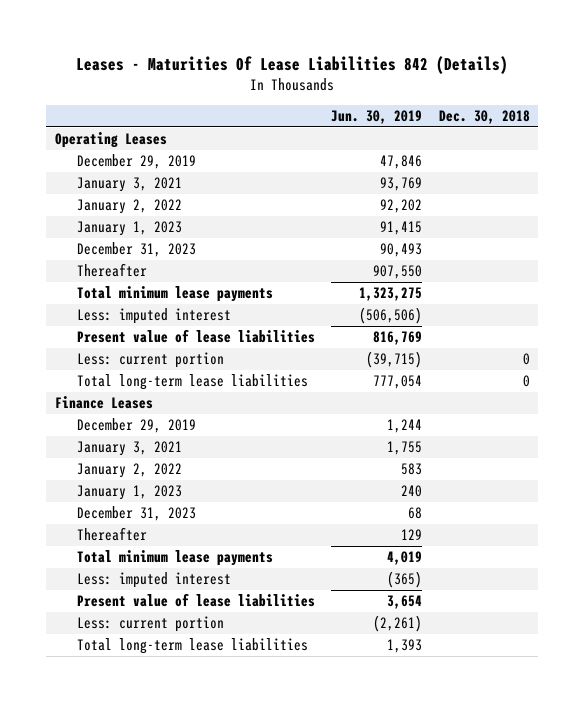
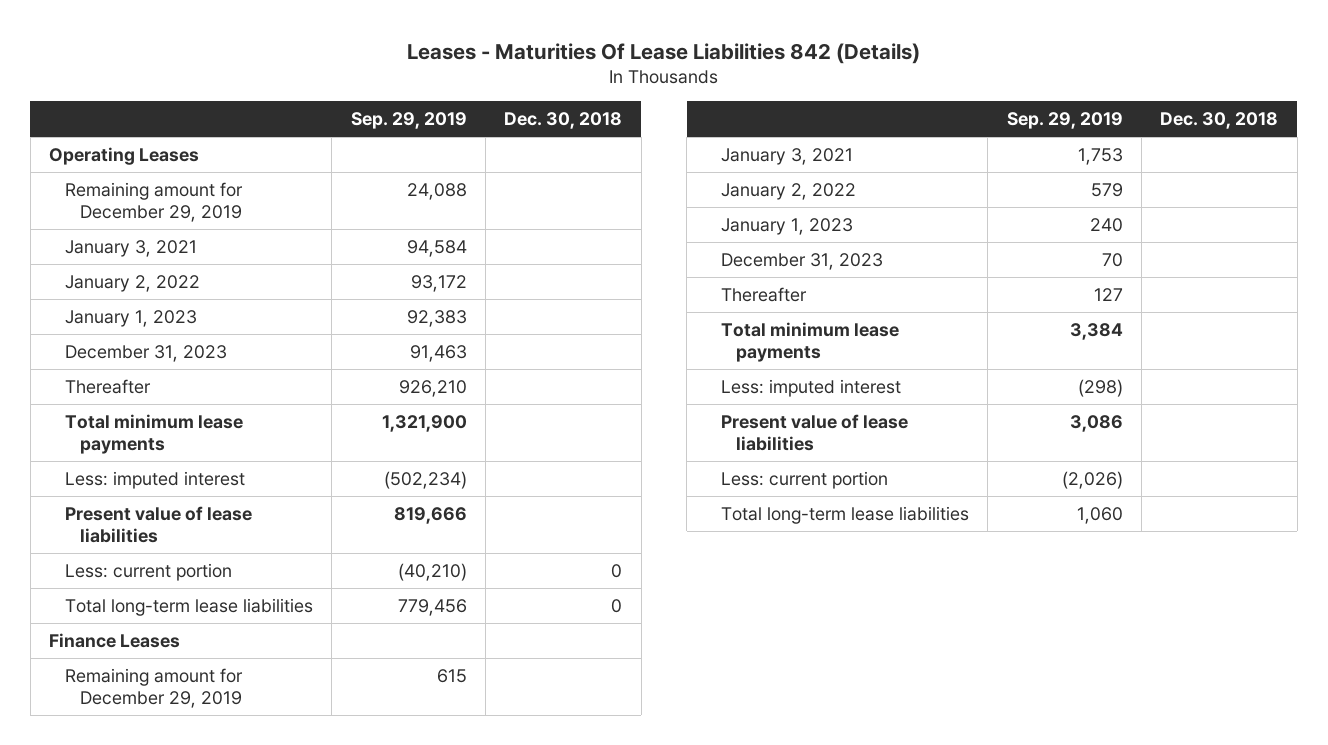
[331,109,423,124] Jun. 30, 2019 -> none
none -> [350,112,467,130] Sep. 29, 2019
[76,154,196,170] December 29, 2019 -> [64,181,243,223] Remaining amount for December 29, 2019
[76,418,196,434] December 29, 2019 -> [64,667,243,709] Remaining amount for December 29, 2019

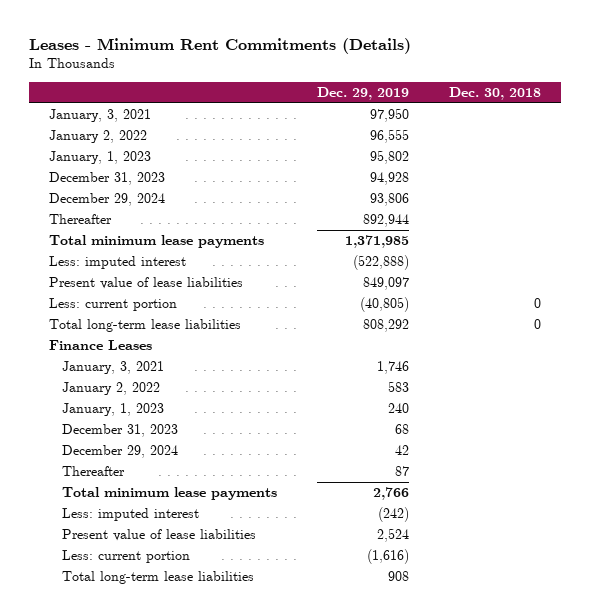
[406,42,920,64] Leases - Maturities Of Lease Liabilities 842 (Details) -> [29,38,412,55] Leases - Minimum Rent Commitments (Details)
[350,112,467,130] Sep. 29, 2019 -> none
none -> [316,86,409,100] Dec. 29, 2019
[49,146,200,165] Operating Leases -> none
[64,239,197,257] January 3, 2021 -> none
[64,181,243,223] Remaining amount for December 29, 2019 -> [49,109,152,123] January, 3, 2021
[64,309,197,327] January 1, 2023 -> [49,151,152,165] January, 1, 2023
none -> [49,193,166,207] December 29, 2024
[720,147,853,165] January 3, 2021 -> none
[64,667,243,709] Remaining amount for December 29, 2019 -> [62,361,165,375] January, 3, 2021
[720,217,853,235] January 1, 2023 -> [62,403,165,417] January, 1, 2023
none -> [62,445,179,459] December 29, 2024

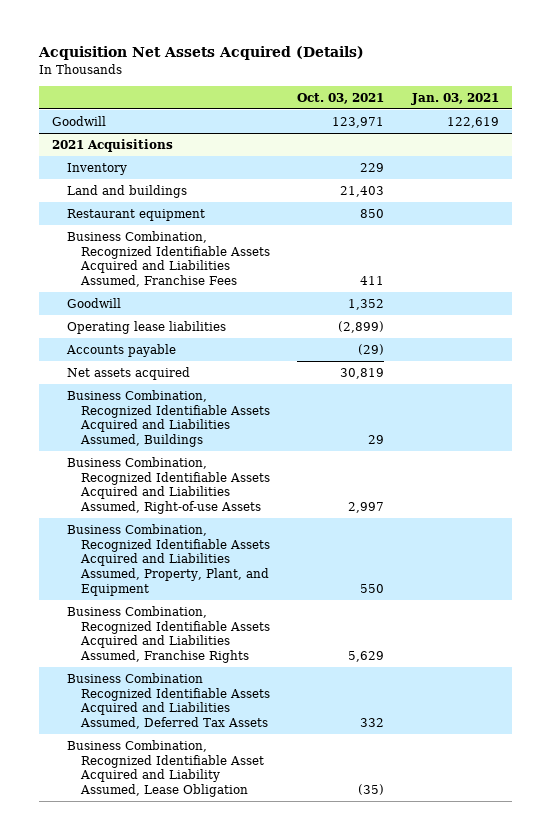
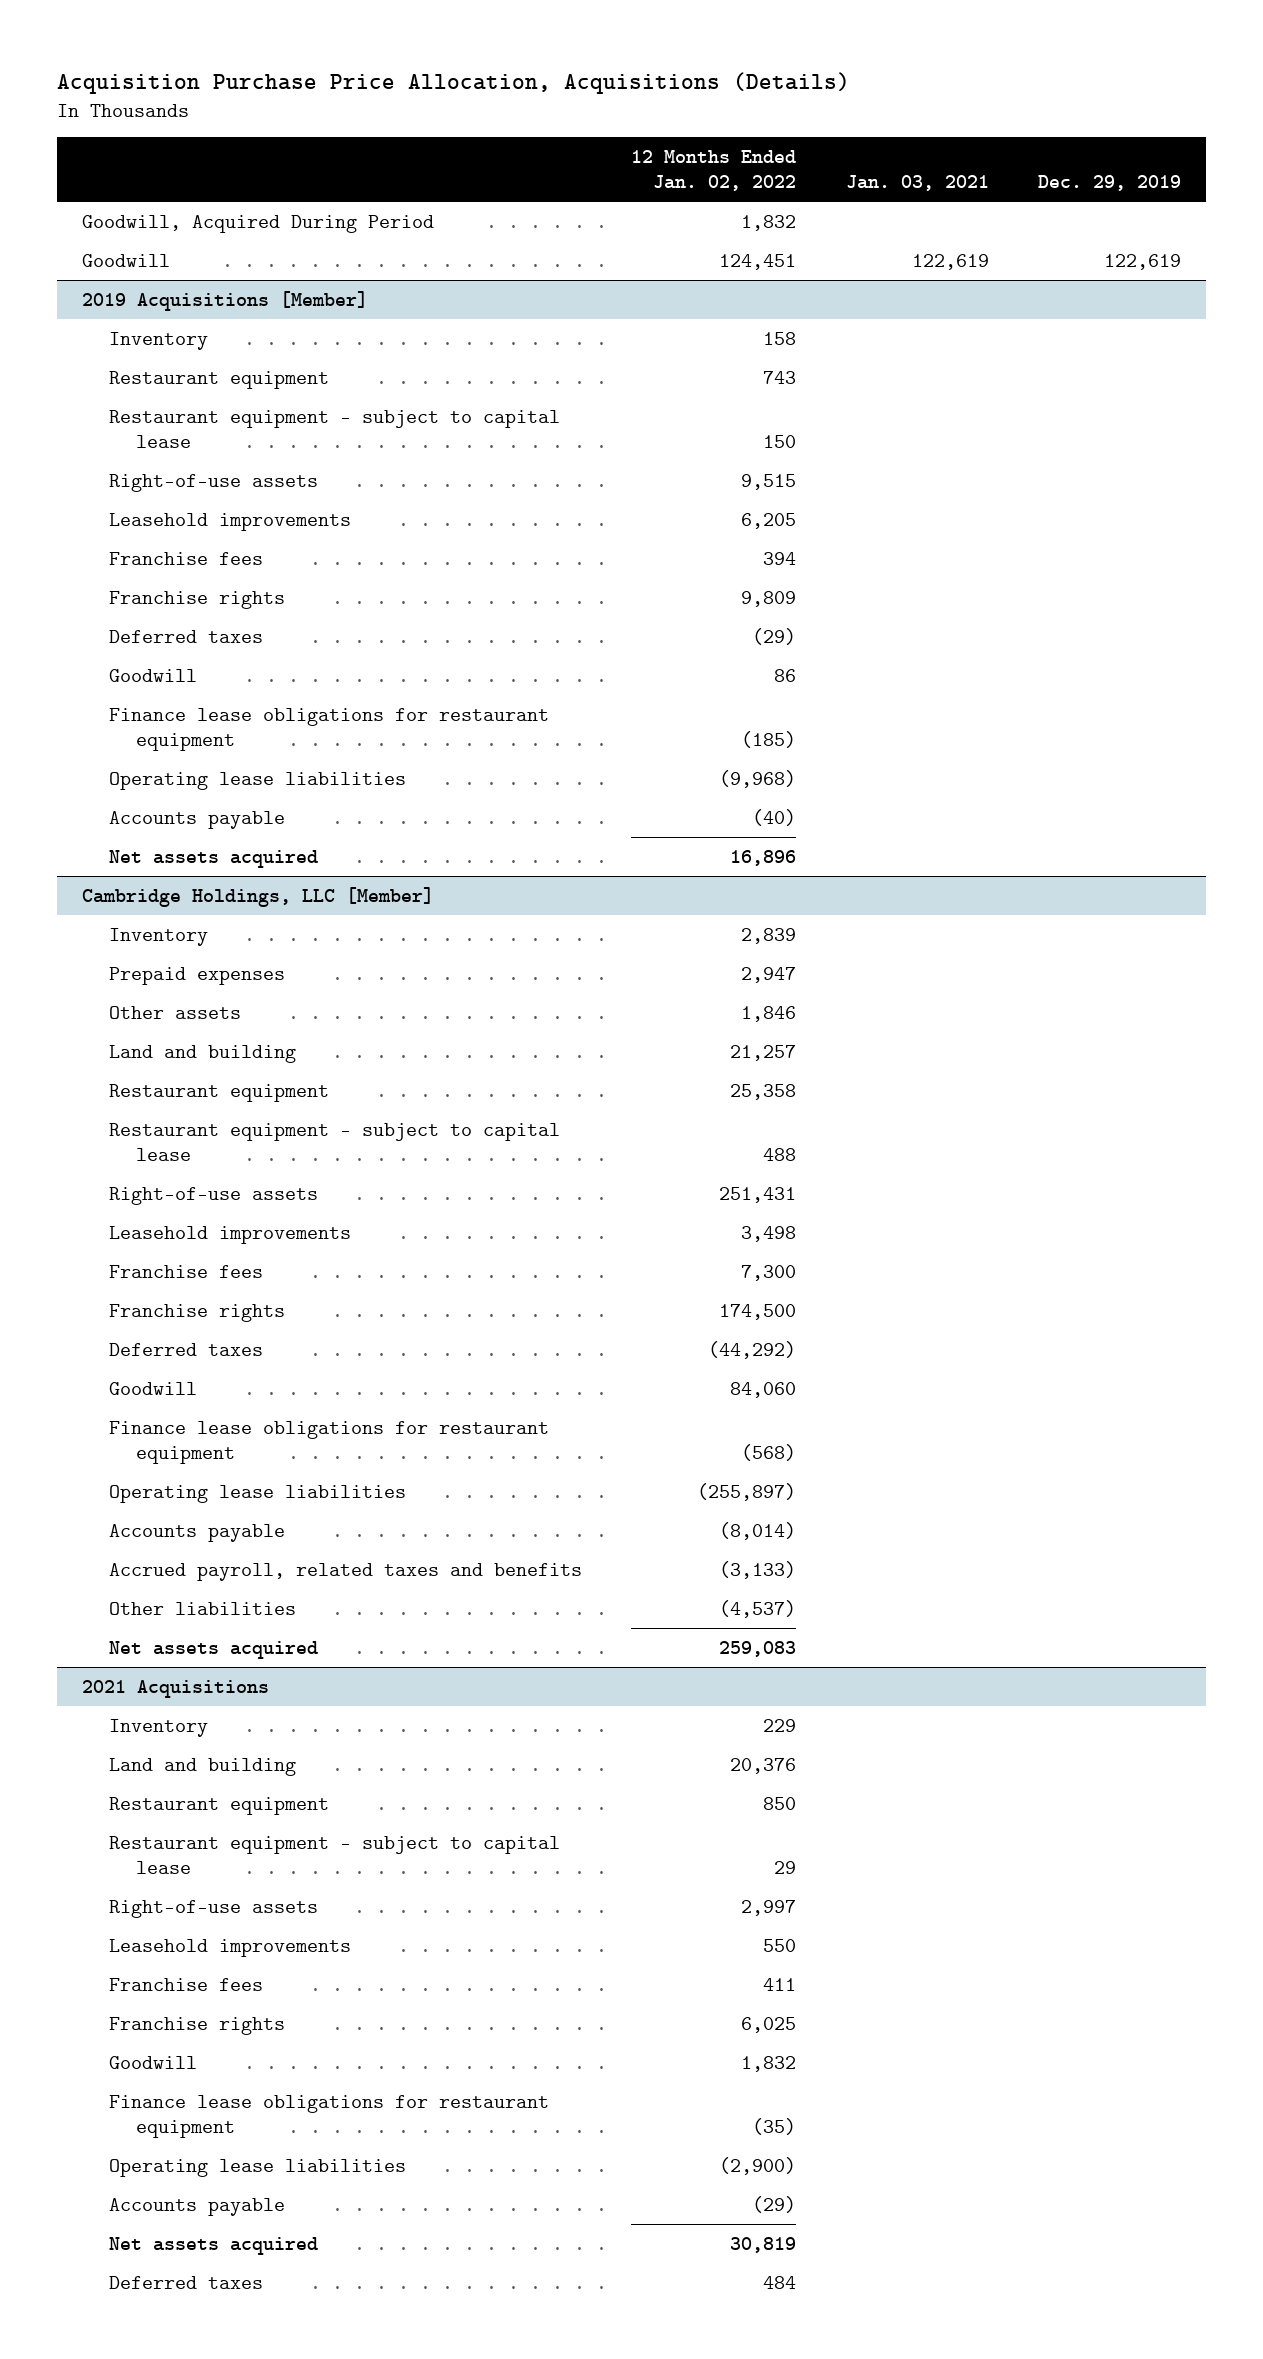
[37,46,364,61] Acquisition Net Assets Acquired (Details) -> [57,71,851,94] Acquisition Purchase Price Allocation, Acquisitions (Details)
[297,92,385,104] Oct. 03, 2021 -> none
none -> [631,149,797,191] 12 Months Ended Jan. 02, 2022
none -> [1038,174,1182,191] Dec. 29, 2019
none -> [81,214,434,233] Goodwill, Acquired During Period
none -> [81,290,368,311] 2019 Acquisitions [Member]
none -> [108,331,208,350] Inventory
none -> [108,370,329,389] Restaurant equipment
none -> [108,409,560,448] Restaurant equipment - subject to capital lease
none -> [108,473,318,492] Right-of-use assets
none -> [108,512,351,531] Leasehold improvements
none -> [108,551,263,565] Franchise fees
none -> [108,590,285,609] Franchise rights
none -> [108,629,263,643] Deferred taxes
none -> [108,668,197,682] Goodwill
none -> [108,707,549,751] Finance lease obligations for restaurant equipment
none -> [108,771,406,790] Operating lease liabilities
none -> [108,810,285,829] Accounts payable
none -> [108,849,318,868] Net assets acquired
none -> [81,886,434,907] Cambridge Holdings, LLC [Member]
none -> [108,927,208,946] Inventory
none -> [108,966,285,985] Prepaid expenses
none -> [108,1005,241,1019] Other assets
none -> [108,1044,296,1063] Land and building
none -> [108,1083,329,1102] Restaurant equipment
none -> [108,1122,560,1161] Restaurant equipment - subject to capital lease
none -> [108,1186,318,1205] Right-of-use assets
none -> [108,1225,351,1244] Leasehold improvements
none -> [108,1264,263,1278] Franchise fees
none -> [108,1303,285,1322] Franchise rights
none -> [108,1342,263,1356] Deferred taxes
none -> [108,1381,197,1395] Goodwill
none -> [108,1420,549,1464] Finance lease obligations for restaurant equipment
none -> [108,1484,406,1503] Operating lease liabilities
none -> [108,1523,285,1542] Accounts payable
none -> [108,1562,582,1581] Accrued payroll, related taxes and benefits
none -> [108,1601,296,1615] Other liabilities
none -> [108,1640,318,1659] Net assets acquired
[66,184,187,198] Land and buildings -> [108,1757,296,1776] Land and building
none -> [108,1835,560,1874] Restaurant equipment - subject to capital lease
none -> [108,1899,318,1918] Right-of-use assets
none -> [108,1938,351,1957] Leasehold improvements
[66,230,270,288] Business Combination, Recognized Identifiable Assets Acquired and Liabilities Assumed, Franchise Fees -> [108,1977,263,1991] Franchise fees
none -> [108,2016,285,2035] Franchise rights
none -> [108,2094,549,2138] Finance lease obligations for restaurant equipment
[66,389,270,448] Business Combination, Recognized Identifiable Assets Acquired and Liabilities Assumed, Buildings -> none
[66,456,270,515] Business Combination, Recognized Identifiable Assets Acquired and Liabilities Assumed, Right-of-use Assets -> none
[66,523,270,597] Business Combination, Recognized Identifiable Assets Acquired and Liabilities Assumed, Property, Plant, and Equipment -> none
[66,605,270,664] Business Combination, Recognized Identifiable Assets Acquired and Liabilities Assumed, Franchise Rights -> none
[66,739,264,798] Business Combination, Recognized Identifiable Asset Acquired and Liability Assumed, Lease Obligation -> none
[66,672,270,730] Business Combination Recognized Identifiable Assets Acquired and Liabilities Assumed, Deferred Tax Assets -> [108,2275,263,2289] Deferred taxes

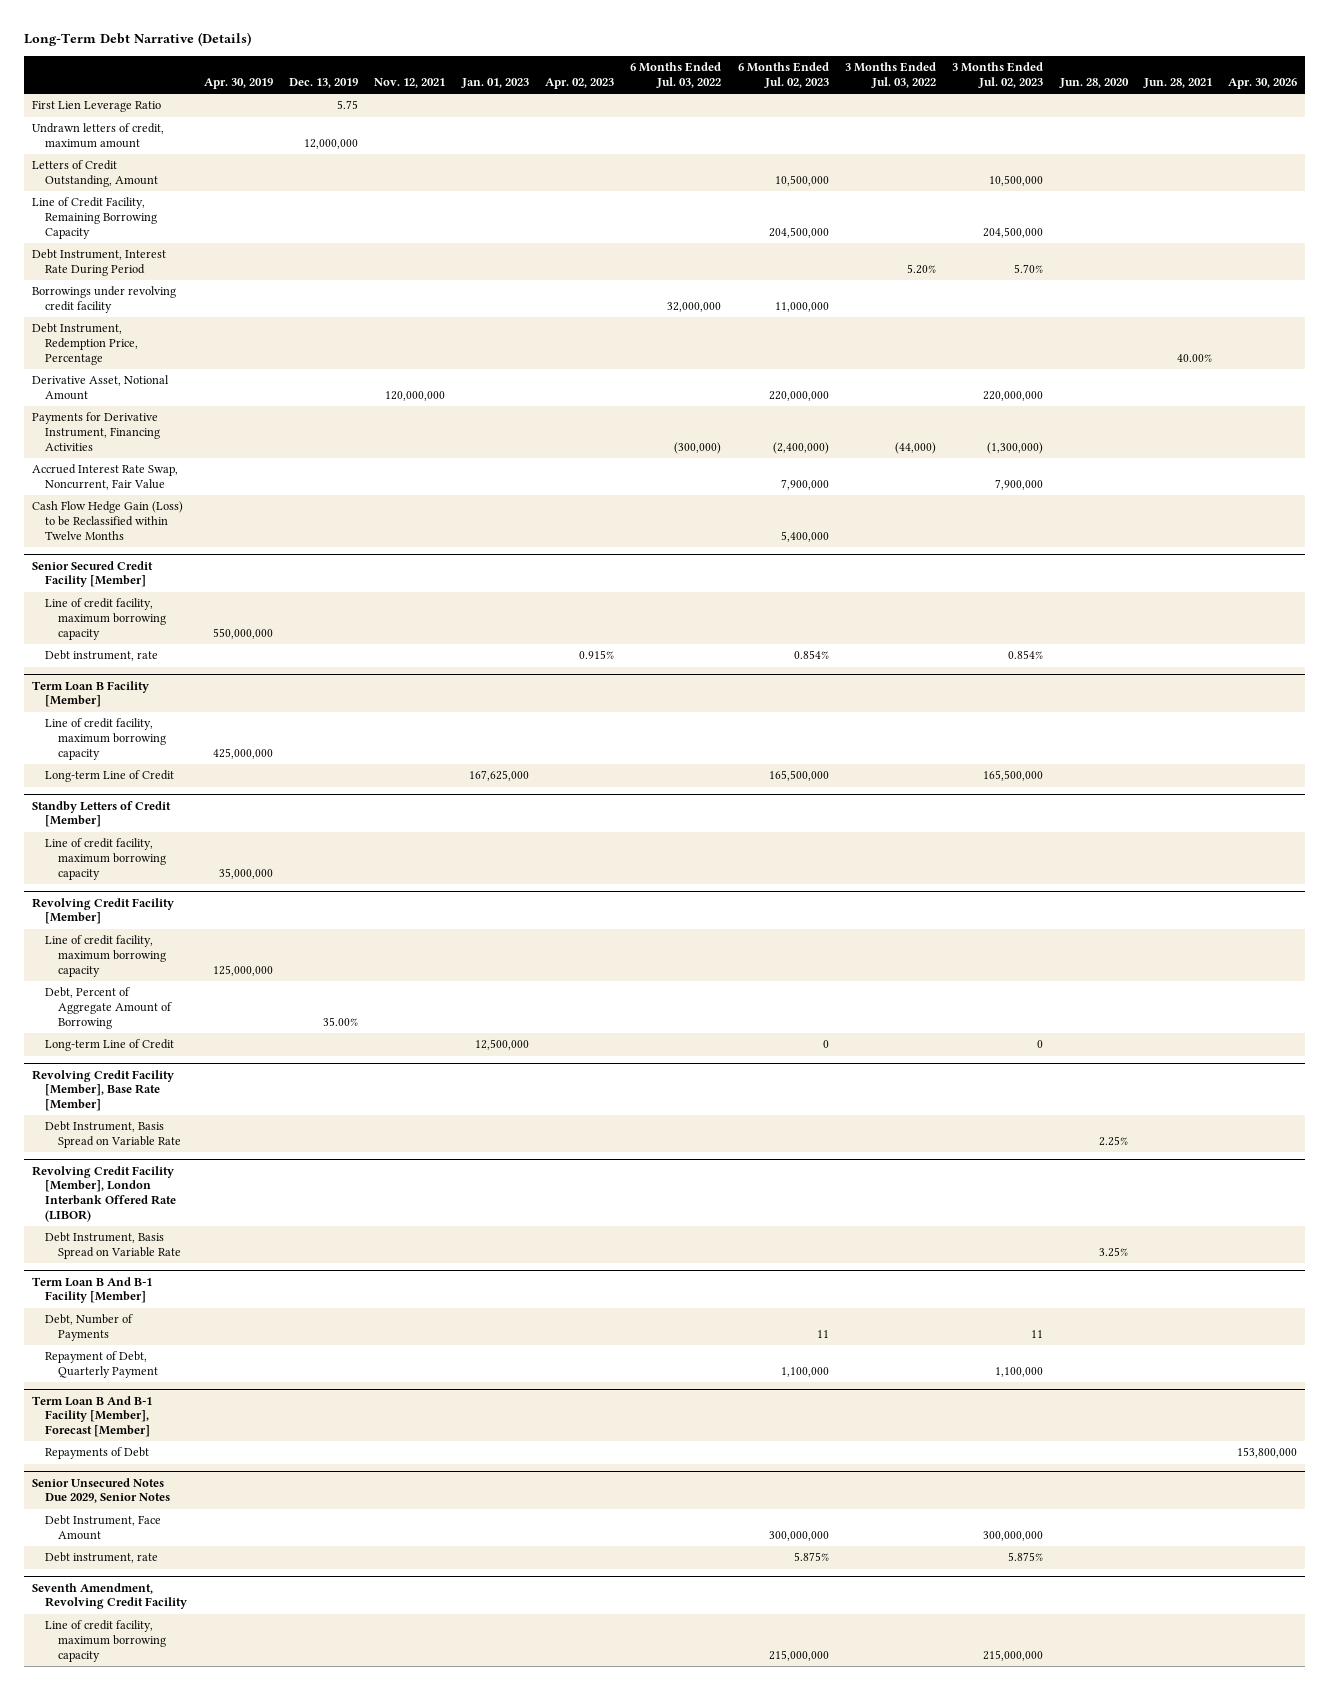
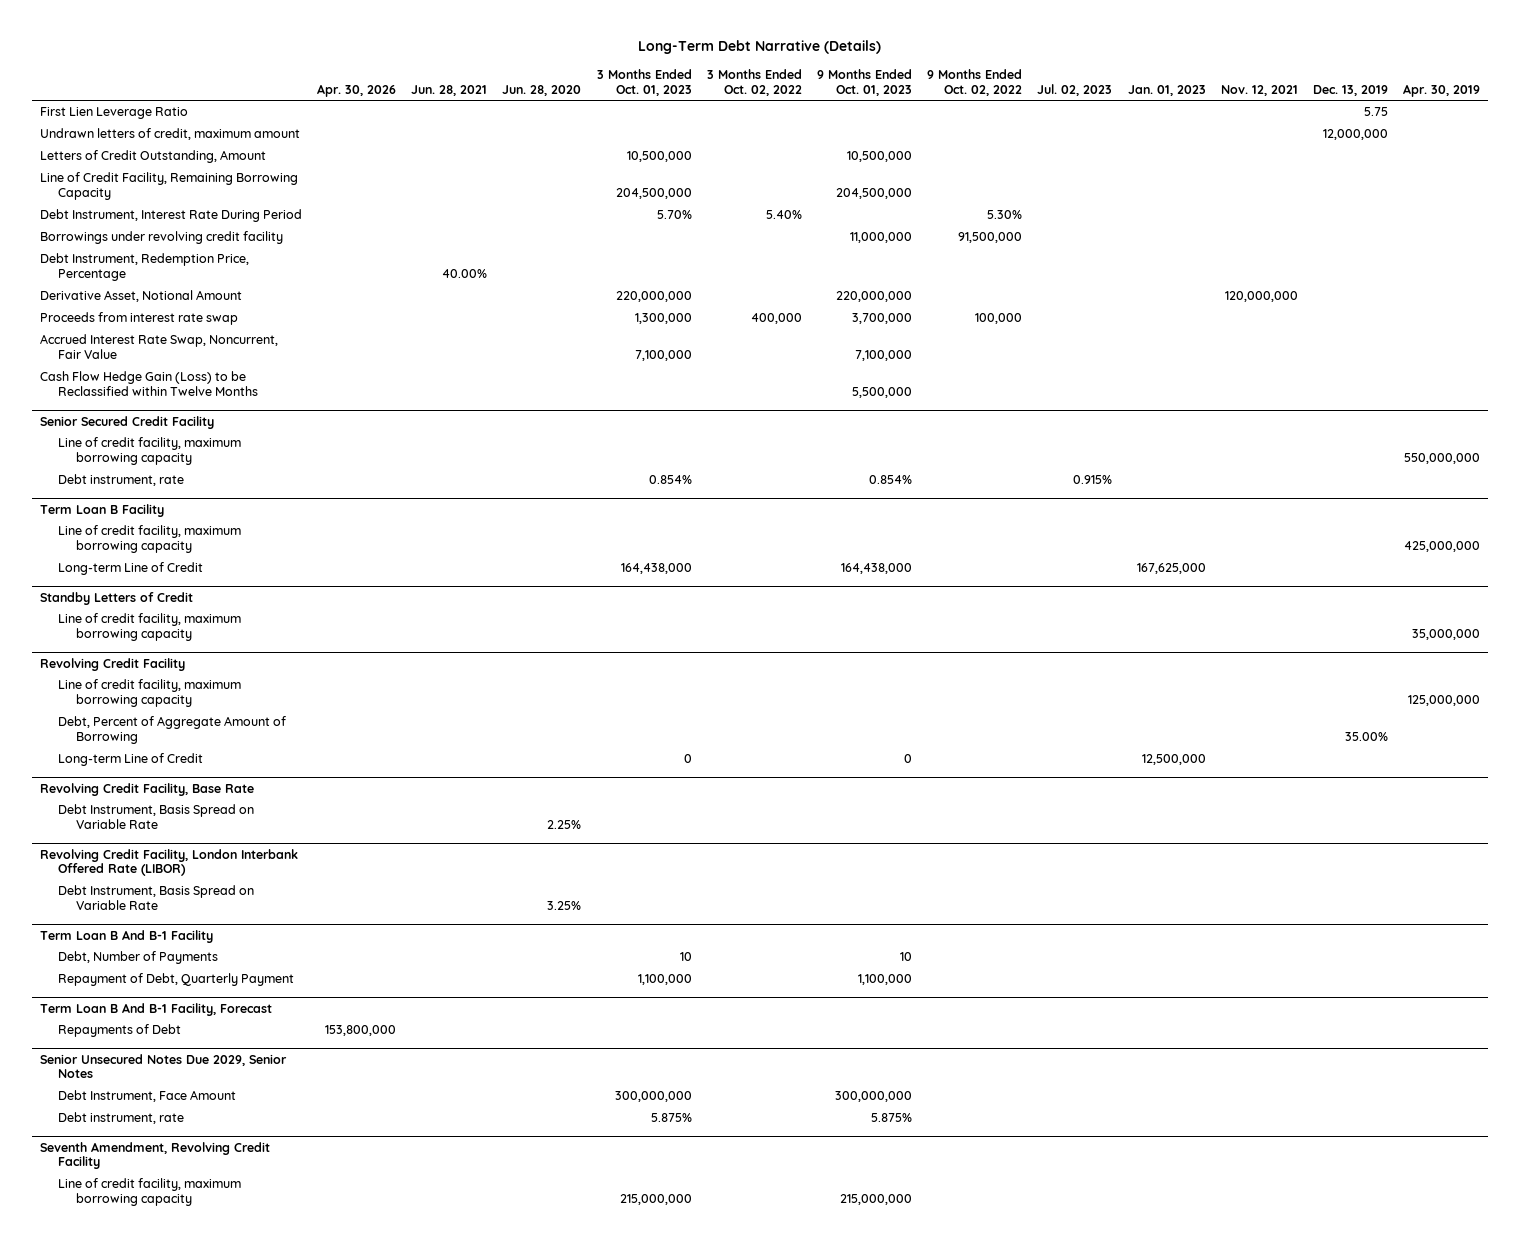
[544,77,614,89] Apr. 02, 2023 -> none
[630,62,722,88] 6 Months Ended Jul. 03, 2022 -> none
[737,62,829,88] 6 Months Ended Jul. 02, 2023 -> none
[844,62,936,88] 3 Months Ended Jul. 03, 2022 -> none
[952,62,1044,88] 3 Months Ended Jul. 02, 2023 -> none
none -> [596,68,692,96] 3 Months Ended Oct. 01, 2023
none -> [706,68,802,96] 3 Months Ended Oct. 02, 2022
none -> [817,68,913,96] 9 Months Ended Oct. 01, 2023
none -> [927,68,1023,96] 9 Months Ended Oct. 02, 2022
none -> [1037,83,1113,96] Jul. 02, 2023
[32,412,161,451] Payments for Derivative Instrument, Financing Activities -> none
none -> [39,312,238,326] Proceeds from interest rate swap
[32,560,154,588] Senior Secured Credit Facility [Member] -> [39,415,214,429] Senior Secured Credit Facility
[32,680,150,708] Term Loan B Facility [Member] -> [39,503,164,517] Term Loan B Facility
[32,800,172,828] Standby Letters of Credit [Member] -> [39,591,193,605] Standby Letters of Credit
[32,897,175,925] Revolving Credit Facility [Member] -> [39,657,185,671] Revolving Credit Facility
[32,1069,175,1112] Revolving Credit Facility [Member], Base Rate [Member] -> [39,782,254,796] Revolving Credit Facility, Base Rate
[32,1165,177,1222] Revolving Credit Facility [Member], London Interbank Offered Rate (LIBOR) -> [39,848,298,877] Revolving Credit Facility, London Interbank Offered Rate (LIBOR)
[32,1276,153,1304] Term Loan B And B-1 Facility [Member] -> [39,929,213,943] Term Loan B And B-1 Facility
[32,1395,153,1438] Term Loan B And B-1 Facility [Member], Forecast [Member] -> [39,1002,272,1016] Term Loan B And B-1 Facility, Forecast

